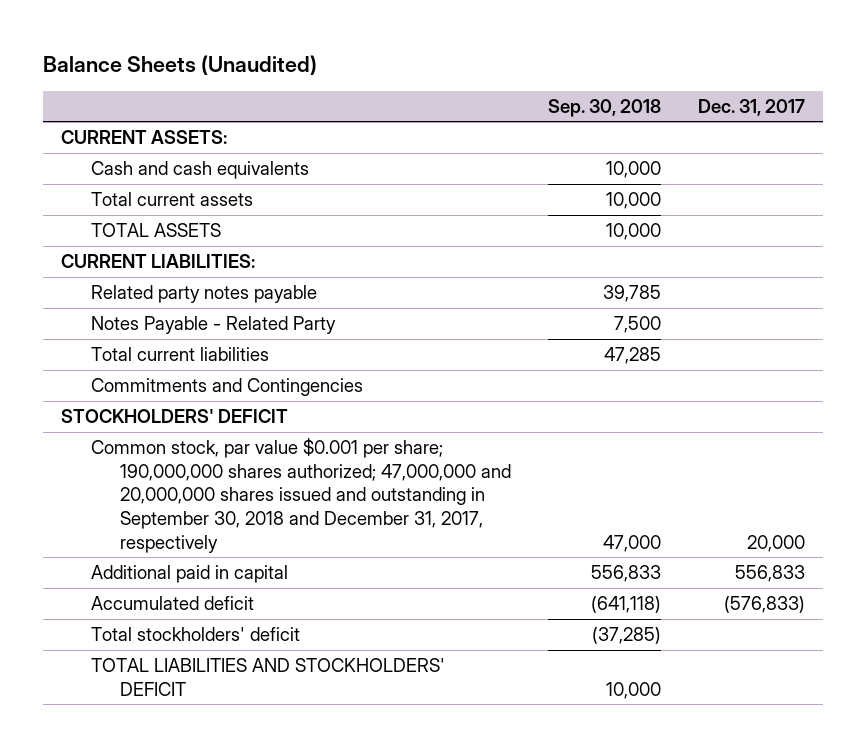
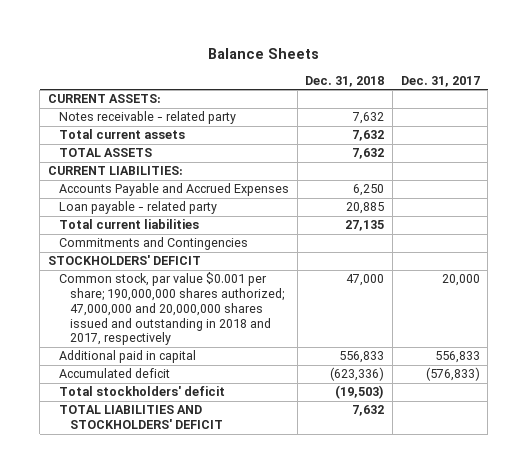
[42,54,317,75] Balance Sheets (Unaudited) -> [207,47,319,59] Balance Sheets
[547,98,661,117] Sep. 30, 2018 -> none
none -> [305,75,385,87] Dec. 31, 2018
[90,161,309,180] Cash and cash equivalents -> none
none -> [59,111,237,125] Notes receivable - related party
[90,285,317,304] Related party notes payable -> none
none -> [59,183,290,197] Accounts Payable and Accrued Expenses
[90,316,336,335] Notes Payable - Related Party -> [59,201,218,215] Loan payable - related party
[90,438,511,553] Common stock, par value $0.001 per share; 190,000,000 shares authorized; 47,000,000 and 20,000,000 shares issued and outstanding in September 30, 2018 and December 31, 2017, respectively -> [59,272,285,346] Common stock, par value $0.001 per share; 190,000,000 shares authorized; 47,000,000 and 20,000,000 shares issued and outstanding in 2018 and 2017, respectively

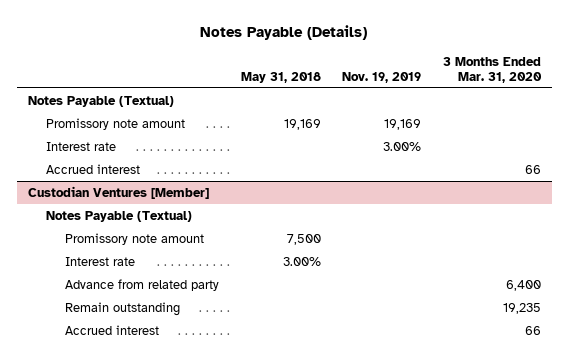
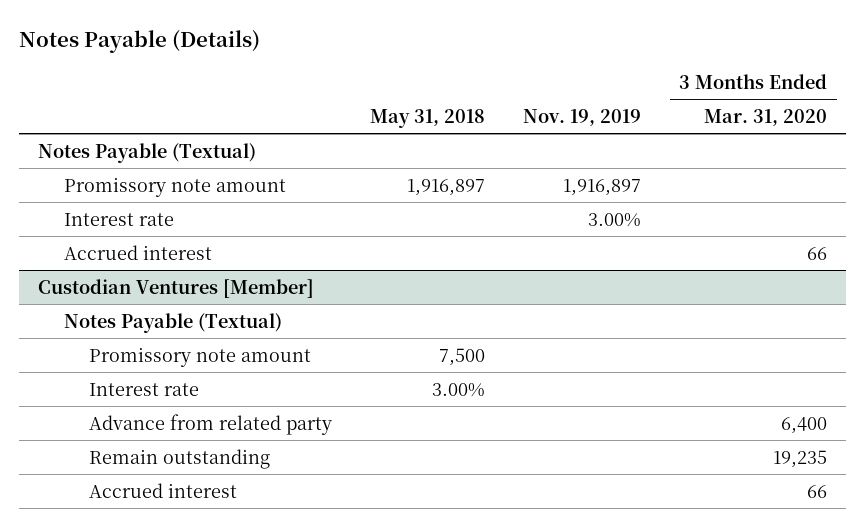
[283,118,321,130] 19,169 -> [407,178,486,196] 1,916,897
[384,118,422,130] 19,169 -> [563,178,642,196] 1,916,897

